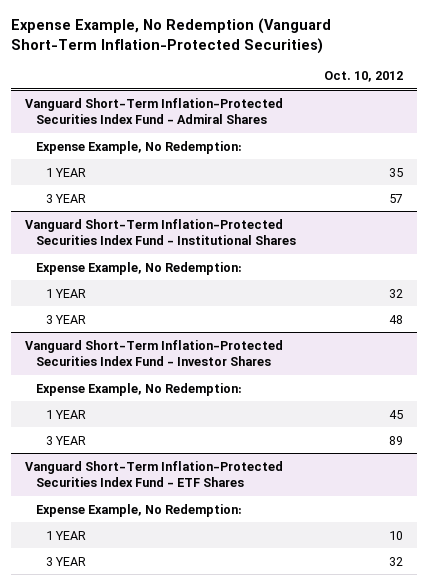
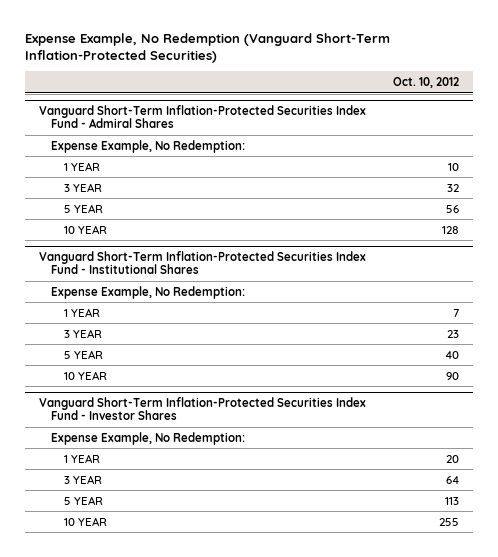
[388,167,403,177] 35 -> [447,162,459,171] 10
[388,193,403,203] 57 -> [446,183,459,192] 32
none -> [64,203,104,213] 5 YEAR
none -> [64,224,108,234] 10 YEAR
[388,288,403,298] 32 -> [452,308,459,317] 7
[388,314,403,324] 48 -> [446,329,459,338] 23
none -> [64,349,104,359] 5 YEAR
none -> [64,370,108,380] 10 YEAR
[24,460,283,487] Vanguard Short-Term Inflation-Protected Securities Index Fund - ETF Shares -> none
[35,503,242,517] Expense Example, No Redemption: -> none
[46,530,87,540] 1 YEAR -> none
[46,556,87,566] 3 YEAR -> none
[388,409,403,419] 45 -> [445,454,459,463] 20
[388,435,403,445] 89 -> [445,475,459,484] 64
none -> [64,495,104,505] 5 YEAR
none -> [64,516,108,526] 10 YEAR

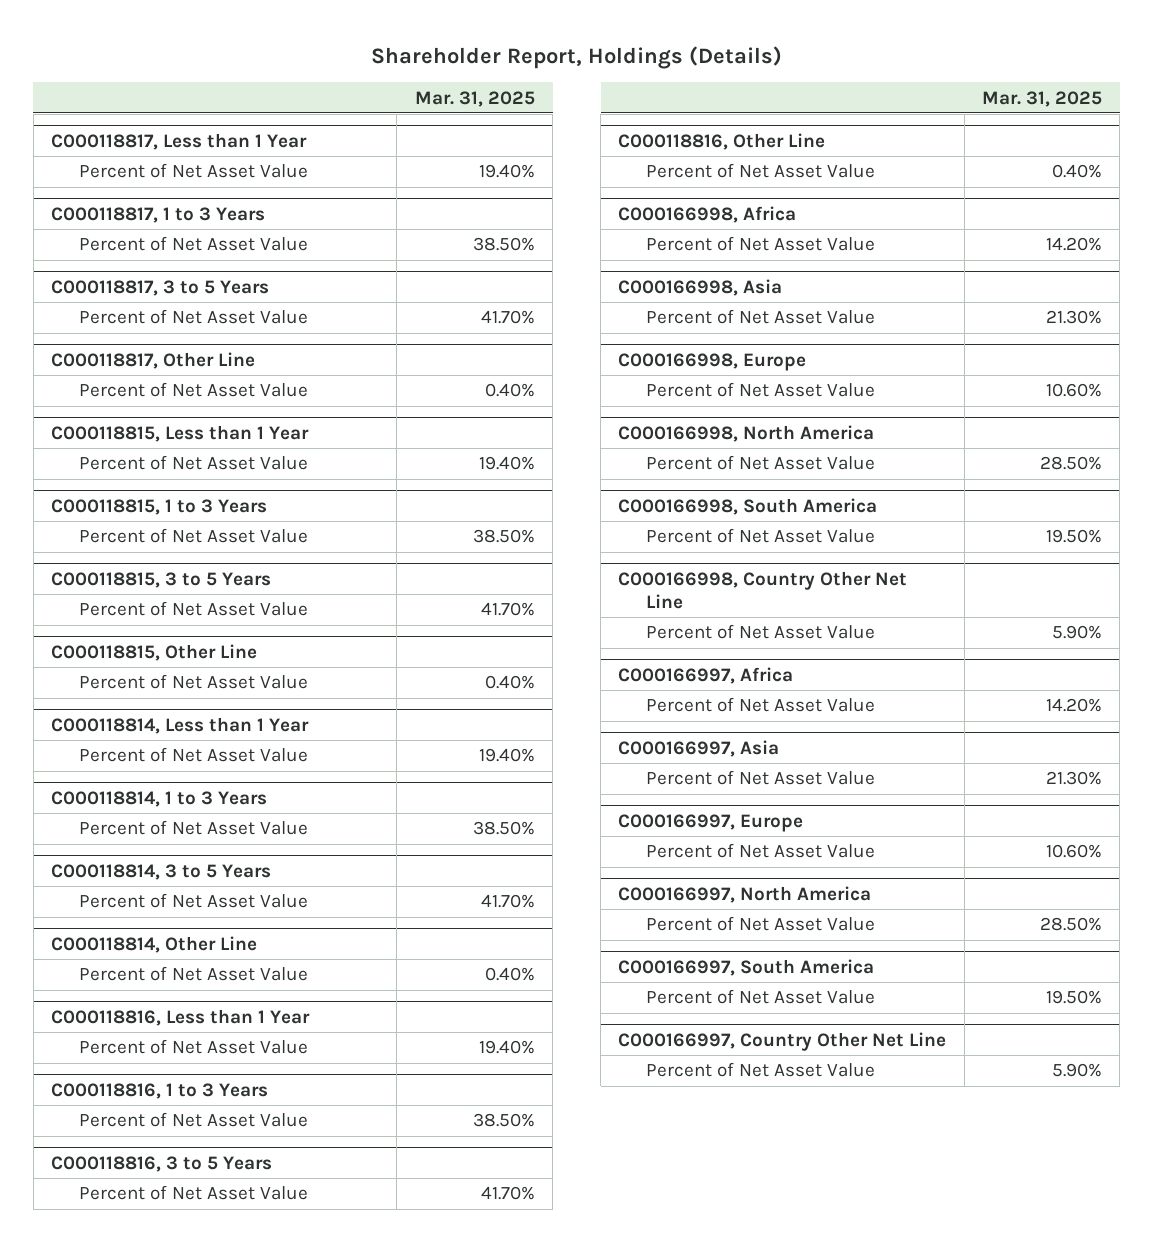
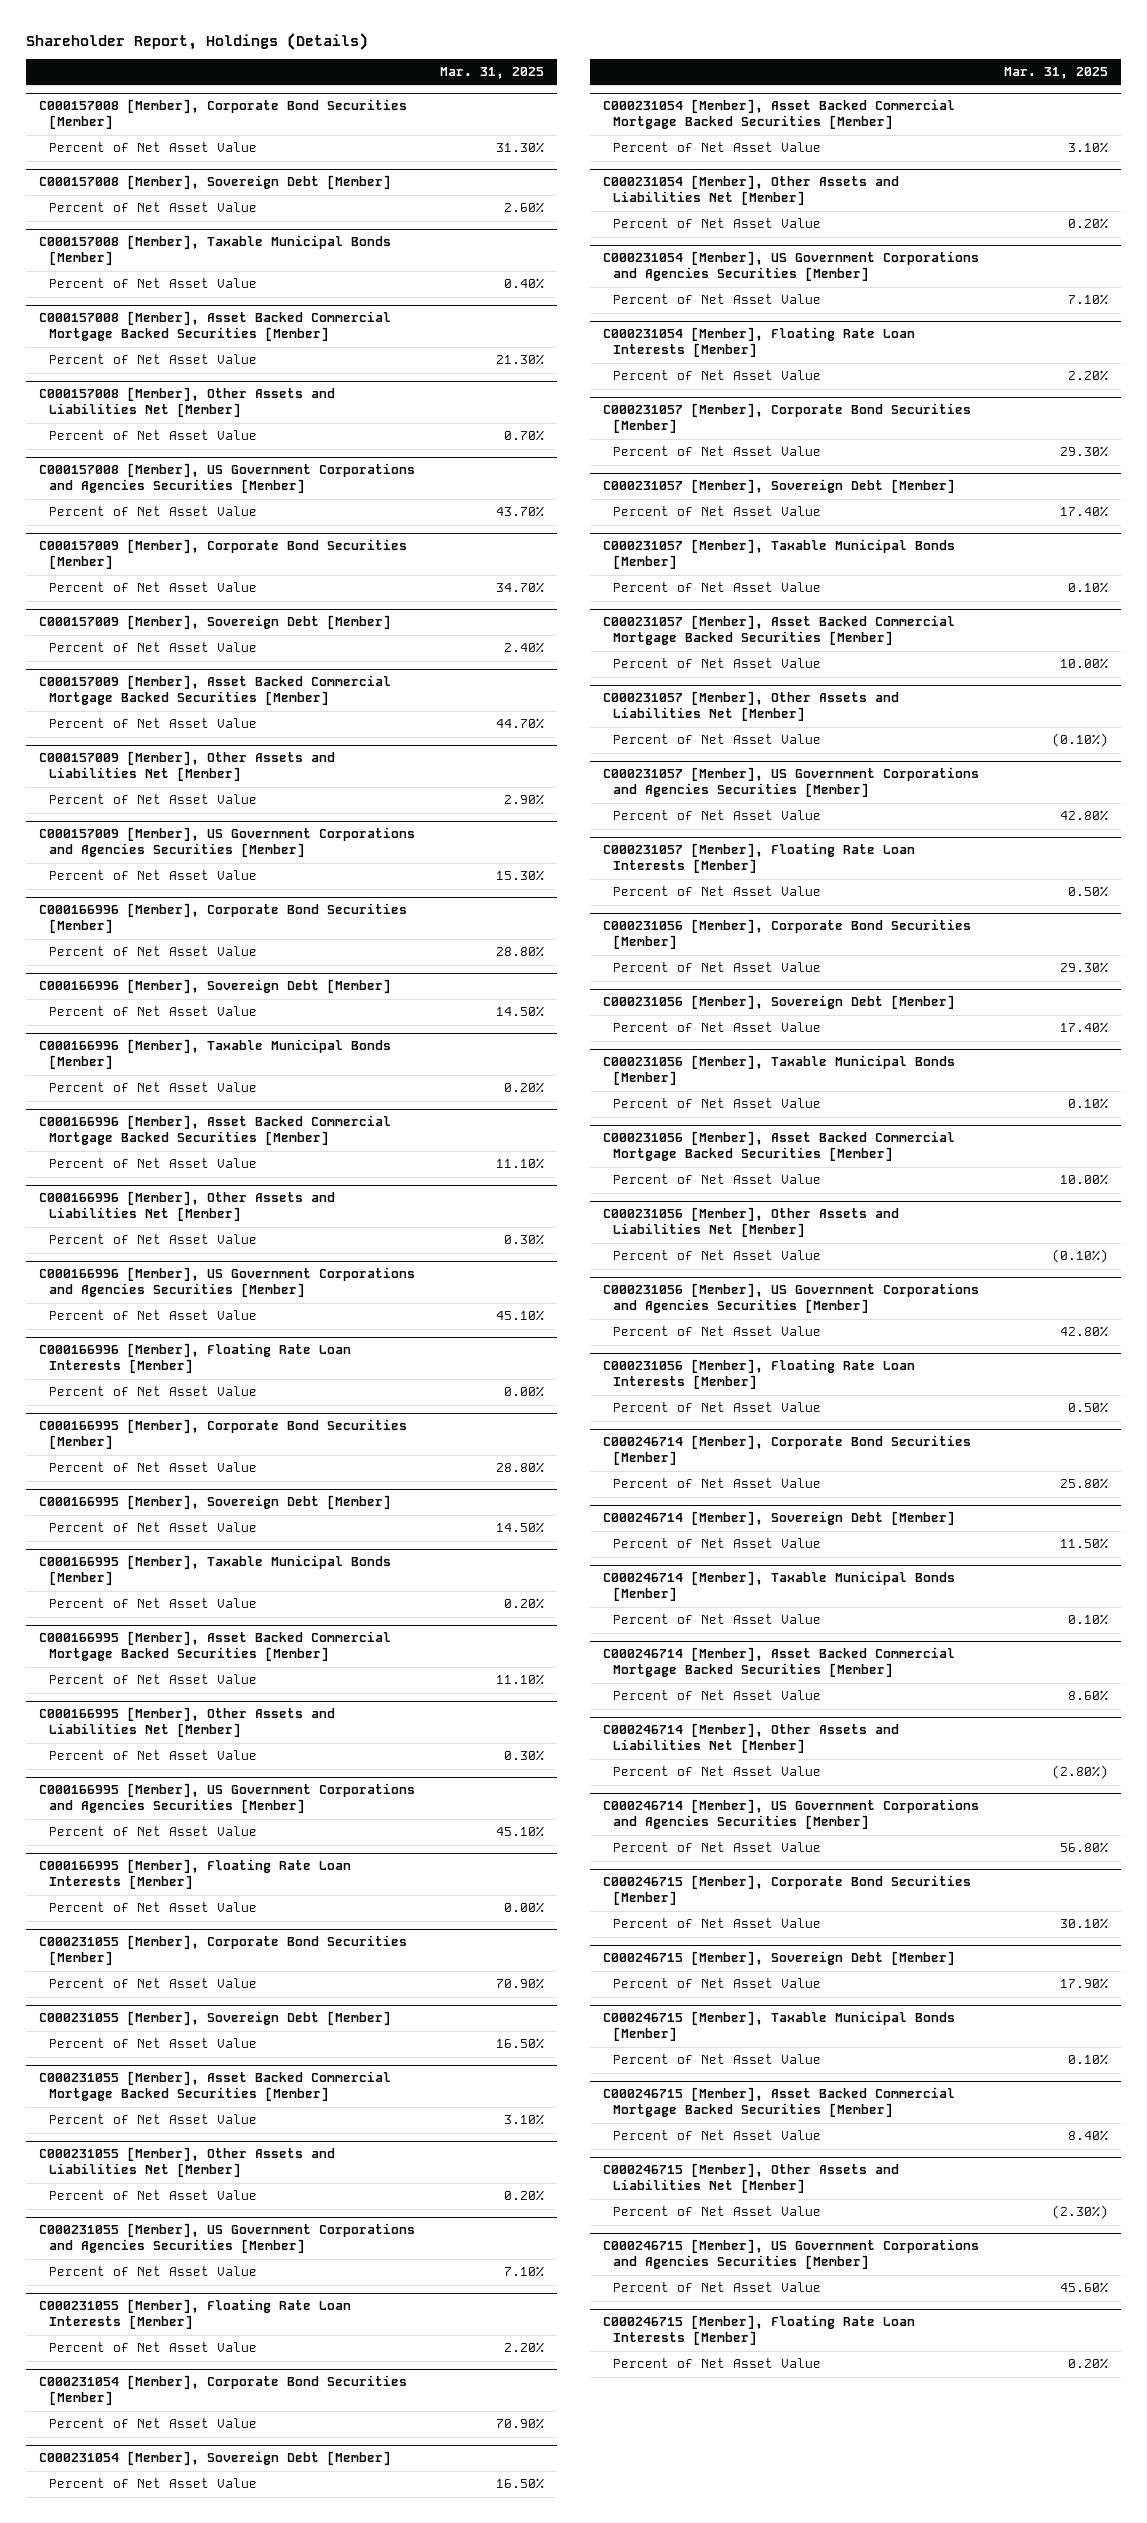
[51,132,308,150] C000118817, Less than 1 Year -> none
[51,206,266,223] C000118817, 1 to 3 Years -> none
[51,279,270,296] C000118817, 3 to 5 Years -> none
[79,309,309,325] Percent of Net Asset Value -> none
[51,351,256,369] C000118817, Other Line -> none
[79,382,309,398] Percent of Net Asset Value -> none
[51,424,310,442] C000118815, Less than 1 Year -> none
[79,455,309,471] Percent of Net Asset Value -> none
[51,498,268,515] C000118815, 1 to 3 Years -> none
[79,528,309,544] Percent of Net Asset Value -> none
[51,571,272,588] C000118815, 3 to 5 Years -> none
[79,601,309,617] Percent of Net Asset Value -> none
[51,643,258,661] C000118815, Other Line -> none
[79,674,309,690] Percent of Net Asset Value -> none
[51,716,310,734] C000118814, Less than 1 Year -> none
[79,747,309,763] Percent of Net Asset Value -> none
[51,790,268,807] C000118814, 1 to 3 Years -> none
[79,820,309,836] Percent of Net Asset Value -> none
[51,863,272,880] C000118814, 3 to 5 Years -> none
[79,893,309,909] Percent of Net Asset Value -> none
[51,935,258,953] C000118814, Other Line -> none
[79,966,309,982] Percent of Net Asset Value -> none
[51,1008,311,1026] C000118816, Less than 1 Year -> none
[79,1039,309,1055] Percent of Net Asset Value -> none
[51,1082,269,1099] C000118816, 1 to 3 Years -> none
[79,1112,309,1128] Percent of Net Asset Value -> none
[51,1155,273,1172] C000118816, 3 to 5 Years -> none
[79,1185,309,1201] Percent of Net Asset Value -> none
[618,132,826,150] C000118816, Other Line -> none
none -> [38,99,407,130] C000157008 [Member], Corporate Bond Securities [Member]
[478,164,535,179] 19.40% -> [496,142,545,154] 31.30%
none -> [38,175,391,190] C000157008 [Member], Sovereign Debt [Member]
[472,237,535,252] 38.50% -> [504,202,545,214] 2.60%
none -> [38,235,391,266] C000157008 [Member], Taxable Municipal Bonds [Member]
[618,205,797,223] C000166998, Africa -> none
[646,236,876,252] Percent of Net Asset Value -> none
[618,278,783,296] C000166998, Asia -> none
[646,309,876,325] Percent of Net Asset Value -> none
[618,352,807,371] C000166998, Europe -> none
[646,382,876,398] Percent of Net Asset Value -> none
[618,424,875,442] C000166998, North America -> none
[646,455,876,471] Percent of Net Asset Value -> none
[618,497,878,515] C000166998, South America -> none
[646,528,876,544] Percent of Net Asset Value -> none
[618,570,908,609] C000166998, Country Other Net Line -> none
[646,624,876,640] Percent of Net Asset Value -> none
[618,666,794,684] C000166997, Africa -> none
[646,697,876,713] Percent of Net Asset Value -> none
[618,739,780,757] C000166997, Asia -> none
none -> [38,311,391,342] C000157008 [Member], Asset Backed Commercial Mortgage Backed Securities [Member]
[618,813,804,832] C000166997, Europe -> none
[618,885,872,903] C000166997, North America -> none
[618,958,875,976] C000166997, South America -> none
[618,1031,947,1051] C000166997, Country Other Net Line -> none
none -> [38,387,335,418] C000157008 [Member], Other Assets and Liabilities Net [Member]
[1045,844,1102,859] 10.60% -> [504,430,545,442] 0.70%
none -> [38,463,415,494] C000157008 [Member], US Government Corporations and Agencies Securities [Member]
[1039,917,1102,932] 28.50% -> [496,506,545,518] 43.70%
none -> [38,539,407,570] C000157009 [Member], Corporate Bond Securities [Member]
[1045,990,1102,1005] 19.50% -> [496,582,545,594] 34.70%
none -> [38,615,391,630] C000157009 [Member], Sovereign Debt [Member]
[1051,1063,1102,1078] 5.90% -> [504,642,545,654] 2.40%
none -> [38,675,391,706] C000157009 [Member], Asset Backed Commercial Mortgage Backed Securities [Member]
none -> [49,718,258,729] Percent of Net Asset Value
none -> [38,751,335,782] C000157009 [Member], Other Assets and Liabilities Net [Member]
none -> [49,794,258,805] Percent of Net Asset Value
none -> [38,827,415,858] C000157009 [Member], US Government Corporations and Agencies Securities [Member]
none -> [49,870,258,881] Percent of Net Asset Value
none -> [38,903,407,934] C000166996 [Member], Corporate Bond Securities [Member]
none -> [49,946,258,957] Percent of Net Asset Value
none -> [38,979,391,994] C000166996 [Member], Sovereign Debt [Member]
none -> [49,1006,258,1017] Percent of Net Asset Value
none -> [38,1039,391,1070] C000166996 [Member], Taxable Municipal Bonds [Member]
none -> [49,1082,258,1093] Percent of Net Asset Value
none -> [38,1115,391,1146] C000166996 [Member], Asset Backed Commercial Mortgage Backed Securities [Member]
none -> [49,1158,258,1169] Percent of Net Asset Value
none -> [38,1191,335,1222] C000166996 [Member], Other Assets and Liabilities Net [Member]
none -> [49,1234,258,1245] Percent of Net Asset Value
none -> [38,1267,415,1298] C000166996 [Member], US Government Corporations and Agencies Securities [Member]
none -> [49,1310,258,1321] Percent of Net Asset Value
none -> [38,1343,351,1374] C000166996 [Member], Floating Rate Loan Interests [Member]
none -> [49,1386,258,1397] Percent of Net Asset Value
none -> [38,1419,407,1450] C000166995 [Member], Corporate Bond Securities [Member]
none -> [49,1462,258,1473] Percent of Net Asset Value
none -> [38,1495,391,1510] C000166995 [Member], Sovereign Debt [Member]
none -> [49,1522,258,1533] Percent of Net Asset Value
none -> [38,1555,391,1586] C000166995 [Member], Taxable Municipal Bonds [Member]
none -> [49,1598,258,1609] Percent of Net Asset Value
none -> [38,1631,391,1662] C000166995 [Member], Asset Backed Commercial Mortgage Backed Securities [Member]
none -> [49,1674,258,1685] Percent of Net Asset Value
none -> [38,1707,335,1738] C000166995 [Member], Other Assets and Liabilities Net [Member]
none -> [49,1750,258,1761] Percent of Net Asset Value
none -> [38,1783,415,1814] C000166995 [Member], US Government Corporations and Agencies Securities [Member]
none -> [49,1826,258,1837] Percent of Net Asset Value
none -> [38,1859,351,1890] C000166995 [Member], Floating Rate Loan Interests [Member]
none -> [49,1902,258,1913] Percent of Net Asset Value
none -> [38,1935,407,1966] C000231055 [Member], Corporate Bond Securities [Member]
none -> [49,1978,258,1989] Percent of Net Asset Value
none -> [38,2011,391,2026] C000231055 [Member], Sovereign Debt [Member]
none -> [49,2038,258,2049] Percent of Net Asset Value
none -> [38,2071,391,2102] C000231055 [Member], Asset Backed Commercial Mortgage Backed Securities [Member]
none -> [49,2114,258,2125] Percent of Net Asset Value
none -> [38,2147,335,2178] C000231055 [Member], Other Assets and Liabilities Net [Member]
none -> [49,2190,258,2201] Percent of Net Asset Value
none -> [38,2223,415,2254] C000231055 [Member], US Government Corporations and Agencies Securities [Member]
none -> [49,2266,258,2277] Percent of Net Asset Value
none -> [38,2299,351,2330] C000231055 [Member], Floating Rate Loan Interests [Member]
none -> [49,2342,258,2353] Percent of Net Asset Value
none -> [38,2375,407,2406] C000231054 [Member], Corporate Bond Securities [Member]
none -> [49,2418,258,2429] Percent of Net Asset Value
none -> [38,2451,391,2466] C000231054 [Member], Sovereign Debt [Member]
none -> [49,2478,258,2489] Percent of Net Asset Value
none -> [602,99,955,130] C000231054 [Member], Asset Backed Commercial Mortgage Backed Securities [Member]
none -> [613,142,822,153] Percent of Net Asset Value
none -> [602,175,899,206] C000231054 [Member], Other Assets and Liabilities Net [Member]
none -> [613,218,822,229] Percent of Net Asset Value
none -> [602,251,979,282] C000231054 [Member], US Government Corporations and Agencies Securities [Member]
none -> [613,294,822,305] Percent of Net Asset Value
none -> [602,327,915,358] C000231054 [Member], Floating Rate Loan Interests [Member]
none -> [613,370,822,381] Percent of Net Asset Value
none -> [602,403,971,434] C000231057 [Member], Corporate Bond Securities [Member]
none -> [613,446,822,457] Percent of Net Asset Value
none -> [602,479,955,494] C000231057 [Member], Sovereign Debt [Member]
none -> [613,506,822,517] Percent of Net Asset Value
none -> [602,539,955,570] C000231057 [Member], Taxable Municipal Bonds [Member]
none -> [613,582,822,593] Percent of Net Asset Value
none -> [602,615,955,646] C000231057 [Member], Asset Backed Commercial Mortgage Backed Securities [Member]
none -> [613,658,822,669] Percent of Net Asset Value
none -> [602,691,899,722] C000231057 [Member], Other Assets and Liabilities Net [Member]
none -> [613,734,822,745] Percent of Net Asset Value
none -> [602,767,979,798] C000231057 [Member], US Government Corporations and Agencies Securities [Member]
none -> [613,810,822,821] Percent of Net Asset Value
none -> [602,843,915,874] C000231057 [Member], Floating Rate Loan Interests [Member]
none -> [613,886,822,897] Percent of Net Asset Value
none -> [602,919,971,950] C000231056 [Member], Corporate Bond Securities [Member]
none -> [613,962,822,973] Percent of Net Asset Value
none -> [602,995,955,1010] C000231056 [Member], Sovereign Debt [Member]
none -> [613,1022,822,1033] Percent of Net Asset Value
none -> [602,1055,955,1086] C000231056 [Member], Taxable Municipal Bonds [Member]
none -> [613,1098,822,1109] Percent of Net Asset Value
none -> [602,1131,955,1162] C000231056 [Member], Asset Backed Commercial Mortgage Backed Securities [Member]
none -> [613,1174,822,1185] Percent of Net Asset Value
none -> [602,1207,899,1238] C000231056 [Member], Other Assets and Liabilities Net [Member]
none -> [613,1250,822,1261] Percent of Net Asset Value
none -> [602,1283,979,1314] C000231056 [Member], US Government Corporations and Agencies Securities [Member]
none -> [613,1326,822,1337] Percent of Net Asset Value
none -> [602,1359,915,1390] C000231056 [Member], Floating Rate Loan Interests [Member]
none -> [613,1402,822,1413] Percent of Net Asset Value
none -> [602,1435,971,1466] C000246714 [Member], Corporate Bond Securities [Member]
none -> [613,1478,822,1489] Percent of Net Asset Value
none -> [602,1511,955,1526] C000246714 [Member], Sovereign Debt [Member]
none -> [613,1538,822,1549] Percent of Net Asset Value
none -> [602,1571,955,1602] C000246714 [Member], Taxable Municipal Bonds [Member]
none -> [613,1614,822,1625] Percent of Net Asset Value
none -> [602,1647,955,1678] C000246714 [Member], Asset Backed Commercial Mortgage Backed Securities [Member]
none -> [613,1690,822,1701] Percent of Net Asset Value
none -> [602,1723,899,1754] C000246714 [Member], Other Assets and Liabilities Net [Member]
none -> [613,1766,822,1777] Percent of Net Asset Value
none -> [602,1799,979,1830] C000246714 [Member], US Government Corporations and Agencies Securities [Member]
none -> [613,1842,822,1853] Percent of Net Asset Value
none -> [602,1875,971,1906] C000246715 [Member], Corporate Bond Securities [Member]
none -> [613,1918,822,1929] Percent of Net Asset Value
none -> [602,1951,955,1966] C000246715 [Member], Sovereign Debt [Member]
none -> [613,1978,822,1989] Percent of Net Asset Value
none -> [602,2011,955,2042] C000246715 [Member], Taxable Municipal Bonds [Member]
none -> [613,2054,822,2065] Percent of Net Asset Value
none -> [602,2087,955,2118] C000246715 [Member], Asset Backed Commercial Mortgage Backed Securities [Member]
none -> [613,2130,822,2141] Percent of Net Asset Value
none -> [602,2163,899,2194] C000246715 [Member], Other Assets and Liabilities Net [Member]
none -> [613,2206,822,2217] Percent of Net Asset Value
none -> [602,2239,979,2270] C000246715 [Member], US Government Corporations and Agencies Securities [Member]
none -> [613,2282,822,2293] Percent of Net Asset Value
none -> [602,2315,915,2346] C000246715 [Member], Floating Rate Loan Interests [Member]
none -> [613,2358,822,2369] Percent of Net Asset Value

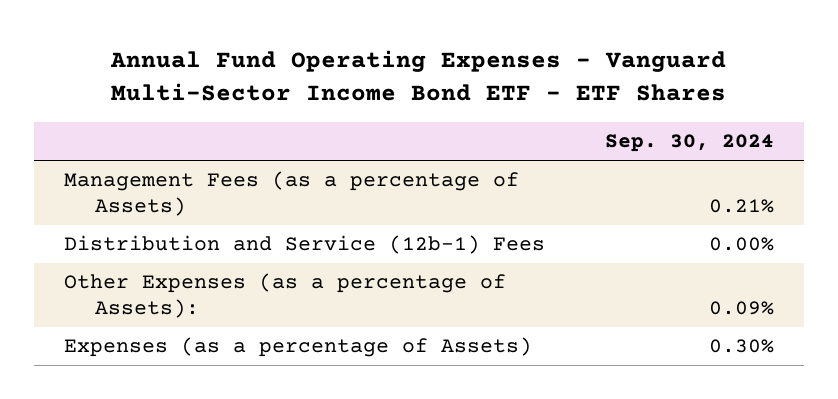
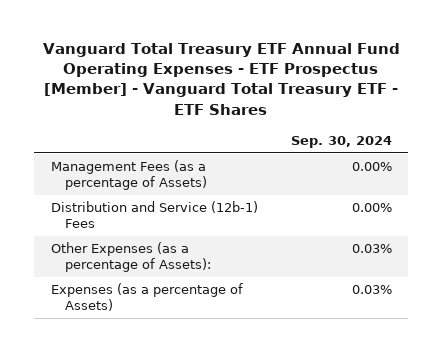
[110,50,727,102] Annual Fund Operating Expenses - Vanguard Multi-Sector Income Bond ETF - ETF Shares -> [43,43,401,115] Vanguard Total Treasury ETF Annual Fund Operating Expenses - ETF Prospectus [Member] - Vanguard Total Treasury ETF - ETF Shares
[709,199,775,214] 0.21% -> [351,162,392,172] 0.00%
[709,301,775,316] 0.09% -> [351,244,392,254] 0.03%
[709,339,775,354] 0.30% -> [351,285,392,295] 0.03%

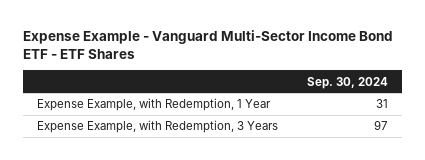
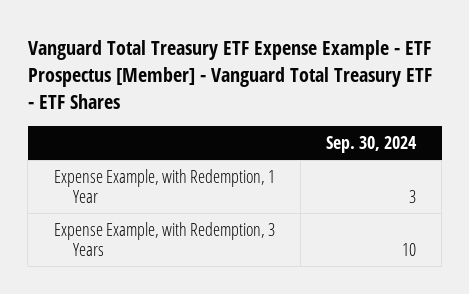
[22,29,393,59] Expense Example - Vanguard Multi-Sector Income Bond ETF - ETF Shares -> [27,39,432,109] Vanguard Total Treasury ETF Expense Example - ETF Prospectus [Member] - Vanguard Total Treasury ETF - ETF Shares
[375,99,388,109] 31 -> [408,189,416,203] 3
[373,120,388,131] 97 -> [401,242,416,256] 10

